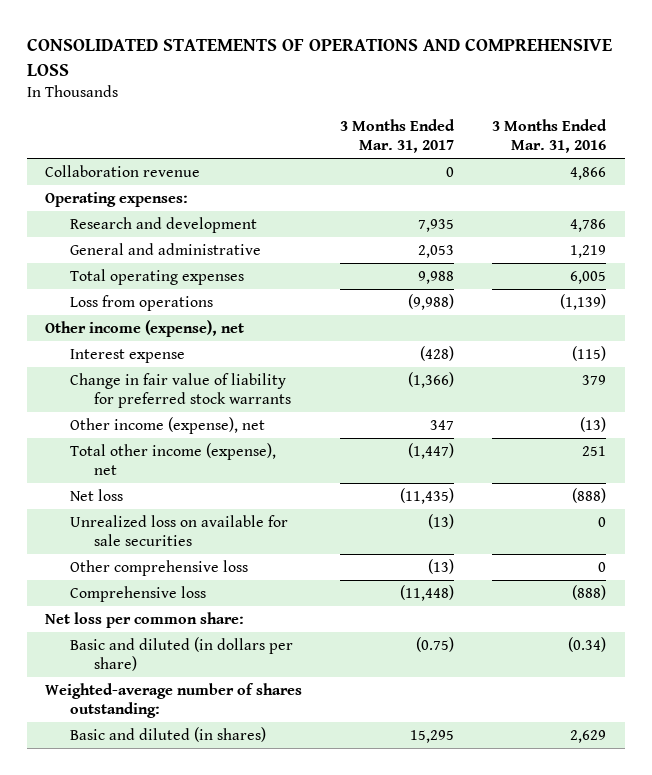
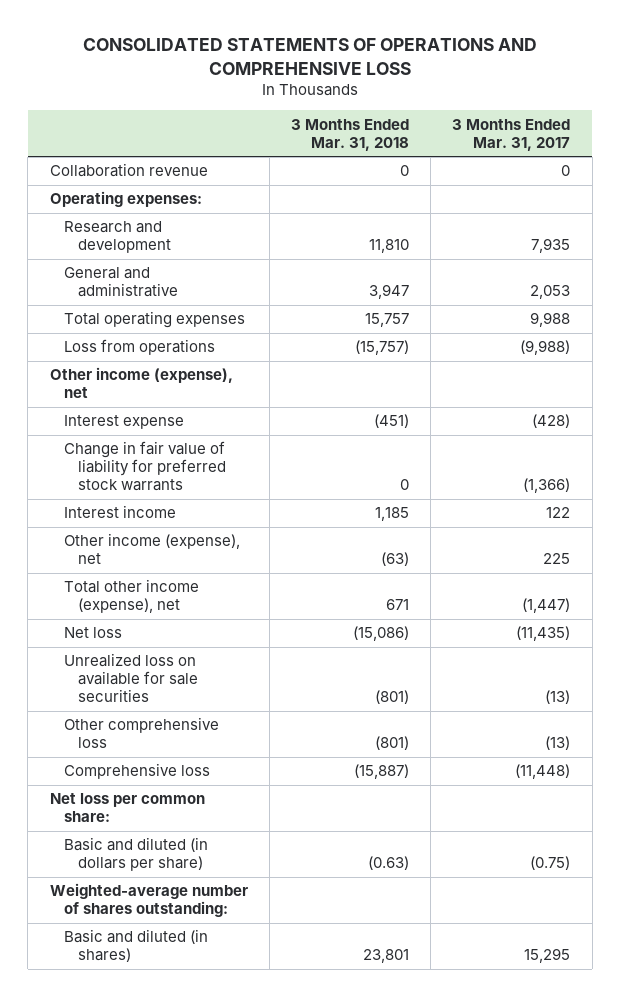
[492,119,608,154] 3 Months Ended Mar. 31, 2016 -> none
none -> [291,118,410,151] 3 Months Ended Mar. 31, 2018
none -> [63,505,176,519] Interest income
[430,420,455,431] 347 -> [543,553,571,565] 225

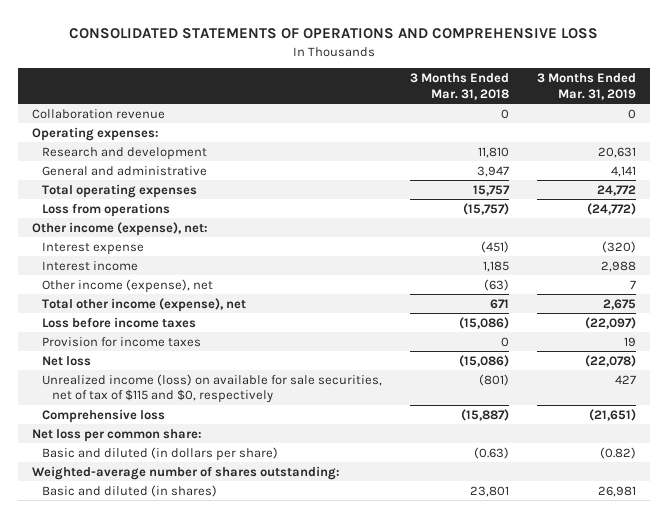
[452,118,571,151] 3 Months Ended Mar. 31, 2017 -> none
none -> [537,73,637,100] 3 Months Ended Mar. 31, 2019
[49,367,233,399] Other income (expense), net -> [32,221,209,236] Other income (expense), net:
[63,441,227,492] Change in fair value of liability for preferred stock warrants -> none
none -> [42,316,197,328] Loss before income taxes
none -> [42,336,202,347] Provision for income taxes
[63,717,219,749] Other comprehensive loss -> none
[63,653,199,703] Unrealized loss on available for sale securities -> [42,373,383,404] Unrealized income (loss) on available for sale securities, net of tax of $115 and $0, respectively

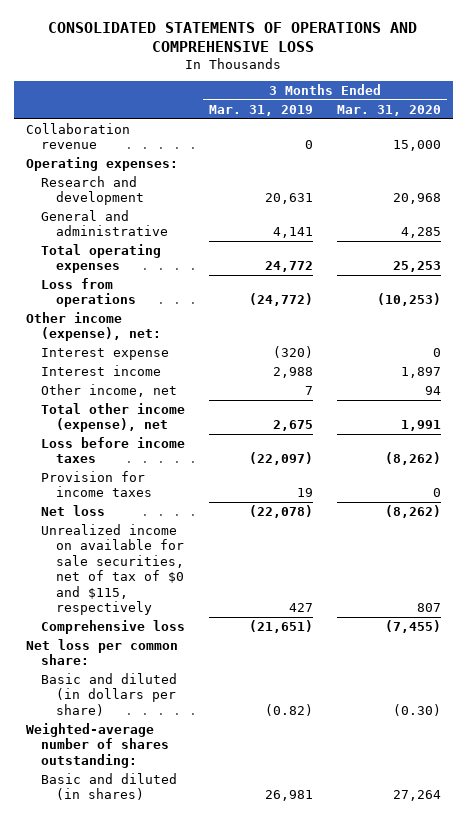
[410,73,510,100] 3 Months Ended Mar. 31, 2018 -> none
none -> [336,104,441,116] Mar. 31, 2020
[42,278,214,293] Other income (expense), net -> [40,383,177,397] Other income, net
[42,373,383,404] Unrealized income (loss) on available for sale securities, net of tax of $115 and $0, respectively -> [40,523,184,616] Unrealized income on available for sale securities, net of tax of $0 and $115, respectively

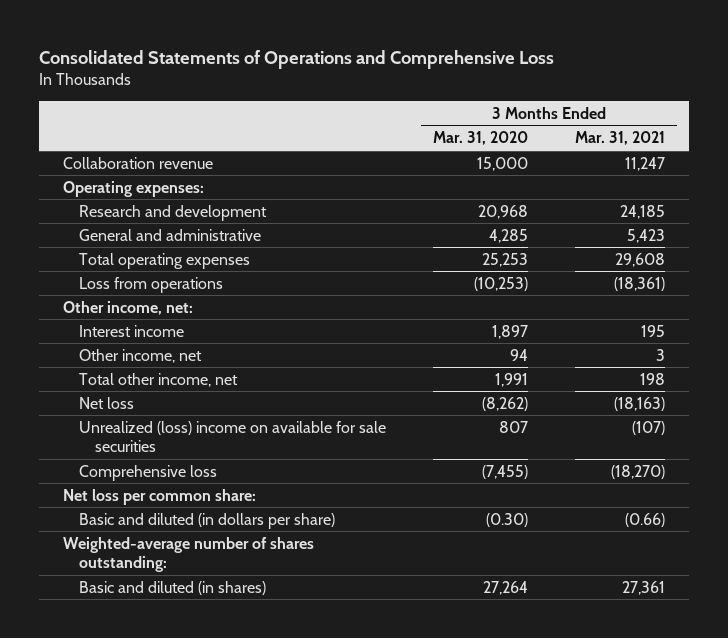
[48,21,418,53] CONSOLIDATED STATEMENTS OF OPERATIONS AND COMPREHENSIVE LOSS -> [39,49,555,69] Consolidated Statements of Operations and Comprehensive Loss
[208,104,313,116] Mar. 31, 2019 -> none
none -> [575,131,666,146] Mar. 31, 2021
[40,347,169,360] Interest expense -> none
[25,311,161,342] Other income (expense), net: -> [62,300,193,315] Other income, net:
[40,436,185,464] Loss before income taxes -> none
[40,470,152,498] Provision for income taxes -> none
[40,402,185,433] Total other income (expense), net -> [78,372,238,387] Total other income, net
[40,523,184,616] Unrealized income on available for sale securities, net of tax of $0 and $115, respectively -> [78,420,386,453] Unrealized (loss) income on available for sale securities

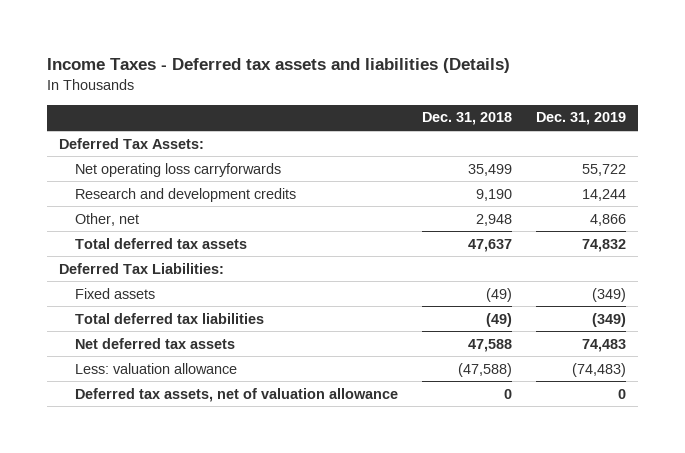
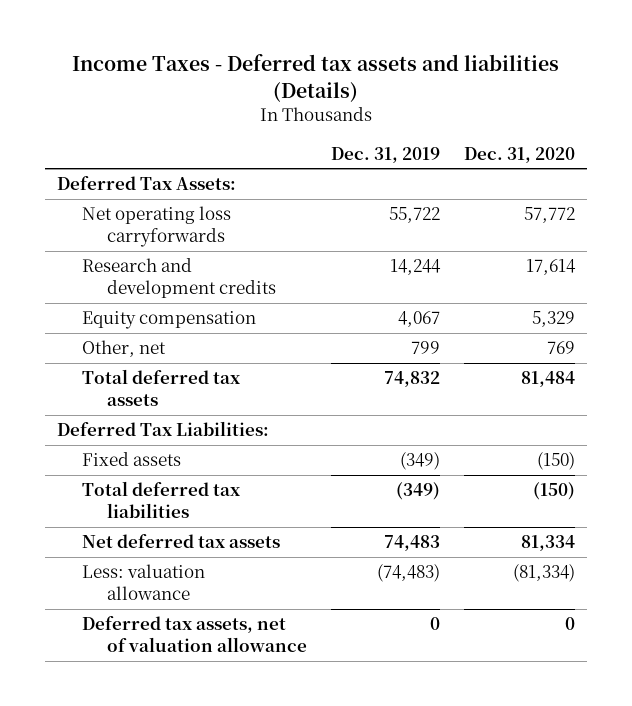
[421,112,512,126] Dec. 31, 2018 -> none
none -> [464,146,576,163] Dec. 31, 2020
none -> [82,311,257,330] Equity compensation
[589,213,626,226] 4,866 -> [411,341,441,355] 799

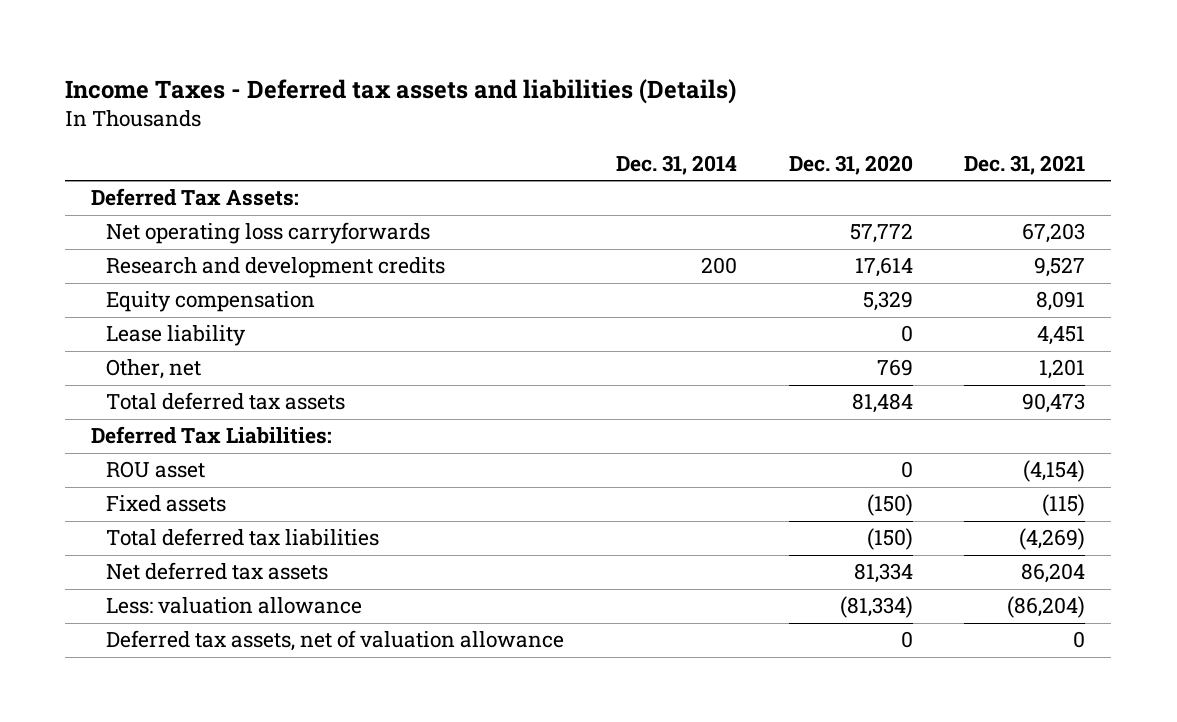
[331,146,441,163] Dec. 31, 2019 -> none
none -> [615,154,737,175] Dec. 31, 2014
none -> [964,154,1086,175] Dec. 31, 2021
none -> [105,325,246,347] Lease liability
none -> [105,461,205,479] ROU asset

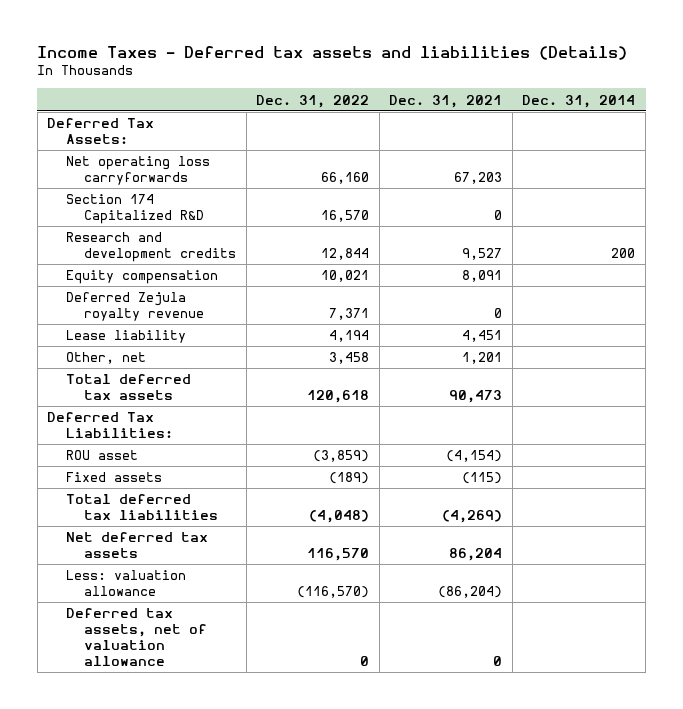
[788,154,913,175] Dec. 31, 2020 -> none
none -> [256,94,370,108] Dec. 31, 2022
none -> [65,194,205,225] Section 174 Capitalized R&D
none -> [65,292,205,322] Deferred Zejula royalty revenue

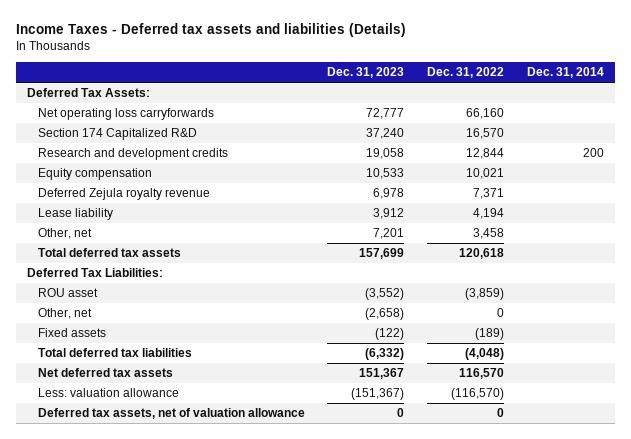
[389,94,503,108] Dec. 31, 2021 -> none
none -> [327,67,405,79] Dec. 31, 2023
none -> [37,307,92,319] Other, net

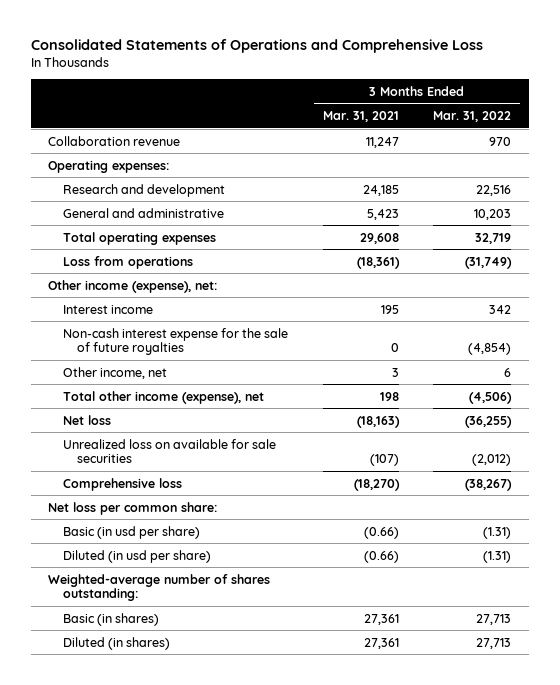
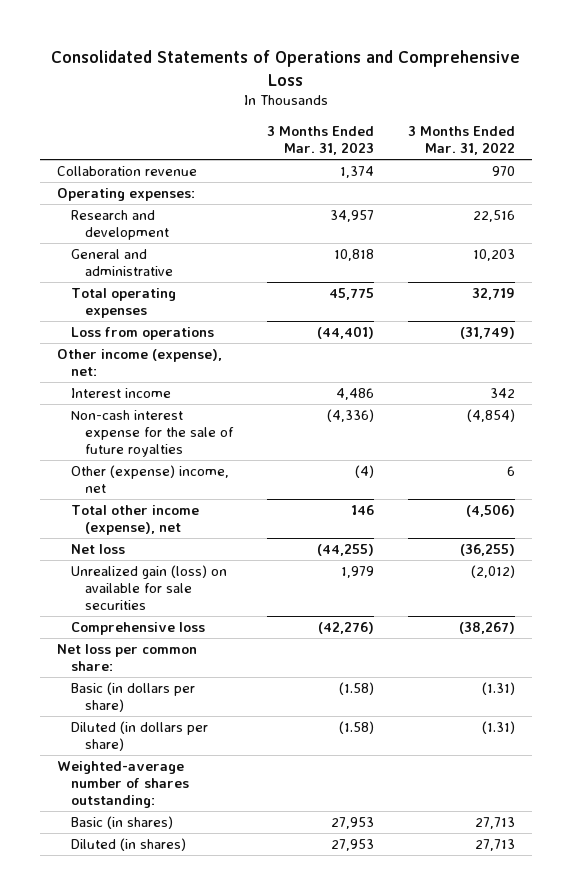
[322,111,399,123] Mar. 31, 2021 -> none
none -> [267,125,375,155] 3 Months Ended Mar. 31, 2023
[62,366,167,379] Other income, net -> [71,465,230,494] Other (expense) income, net
[62,438,276,464] Unrealized loss on available for sale securities -> [71,565,228,610] Unrealized gain (loss) on available for sale securities
[62,525,200,539] Basic (in usd per share) -> [71,682,196,713] Basic (in dollars per share)
[62,549,211,563] Diluted (in usd per share) -> [71,721,209,752] Diluted (in dollars per share)

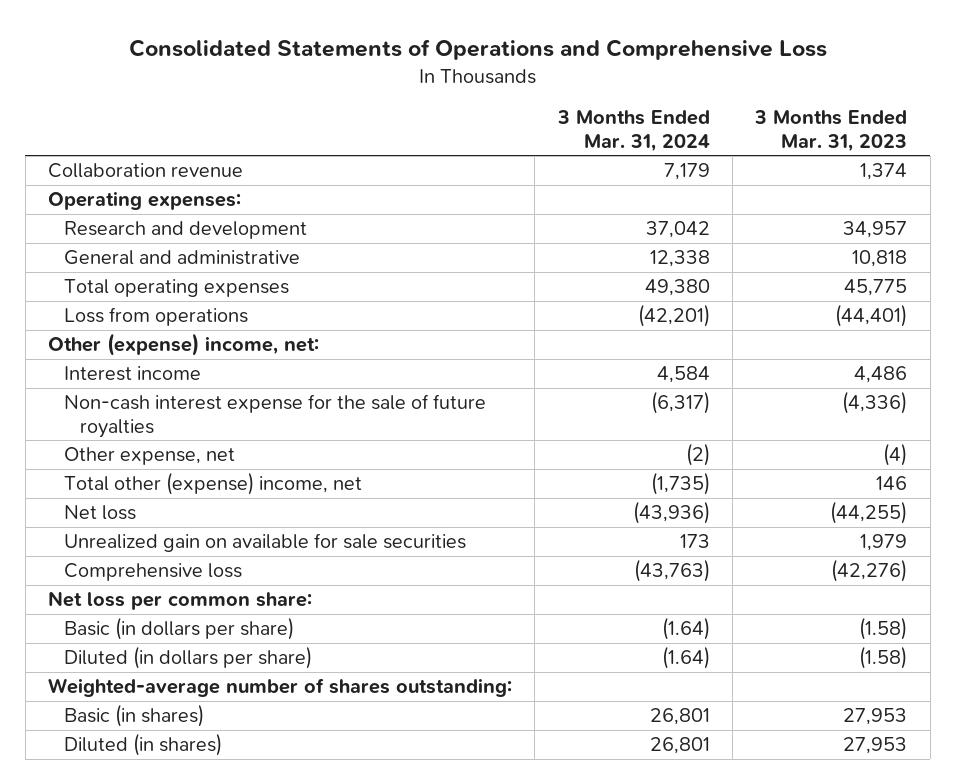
[408,125,516,155] 3 Months Ended Mar. 31, 2022 -> none
none -> [556,110,710,152] 3 Months Ended Mar. 31, 2024
[57,349,223,377] Other income (expense), net: -> [47,333,319,357] Other (expense) income, net:
[71,465,230,494] Other (expense) income, net -> [63,447,235,466] Other expense, net
[71,505,200,536] Total other income (expense), net -> [63,472,362,496] Total other (expense) income, net
[71,565,228,610] Unrealized gain (loss) on available for sale securities -> [63,533,466,553] Unrealized gain on available for sale securities

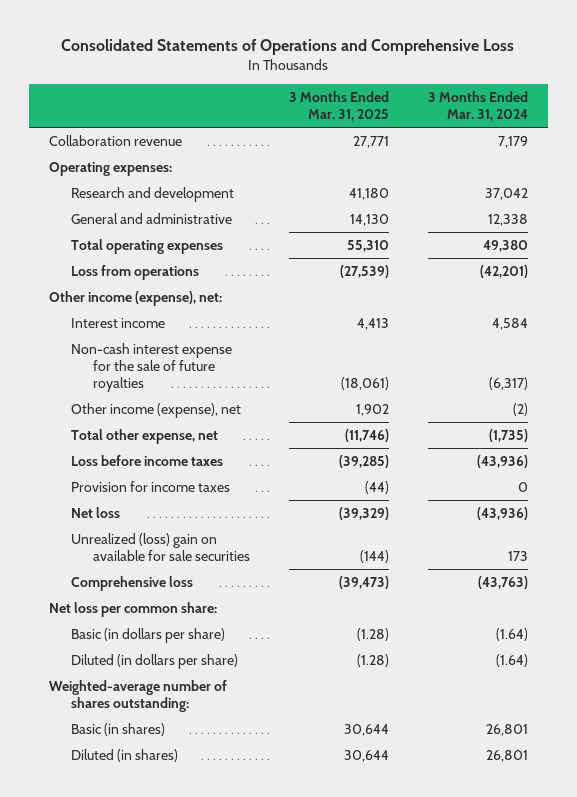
[754,110,908,152] 3 Months Ended Mar. 31, 2023 -> none
none -> [289,91,390,122] 3 Months Ended Mar. 31, 2025
[47,333,319,357] Other (expense) income, net: -> [48,290,222,306] Other income (expense), net:
[63,447,235,466] Other expense, net -> [70,402,241,418] Other income (expense), net
[63,472,362,496] Total other (expense) income, net -> [70,428,218,444] Total other expense, net
none -> [70,454,223,466] Loss before income taxes
none -> [70,480,230,492] Provision for income taxes
[63,533,466,553] Unrealized gain on available for sale securities -> [70,532,251,561] Unrealized (loss) gain on available for sale securities

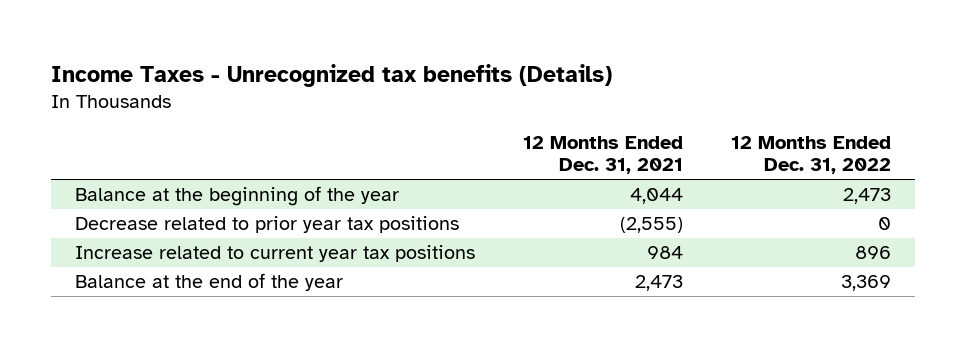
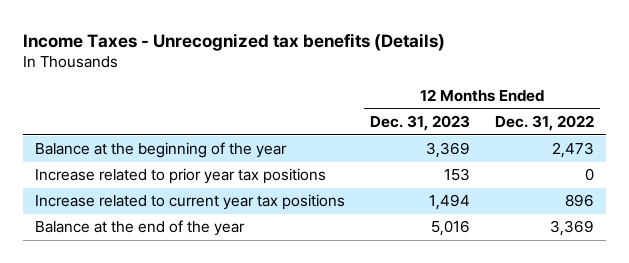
[523,135,684,175] 12 Months Ended Dec. 31, 2021 -> none
none -> [370,115,471,132] Dec. 31, 2023
[75,216,460,234] Decrease related to prior year tax positions -> [35,168,327,185] Increase related to prior year tax positions

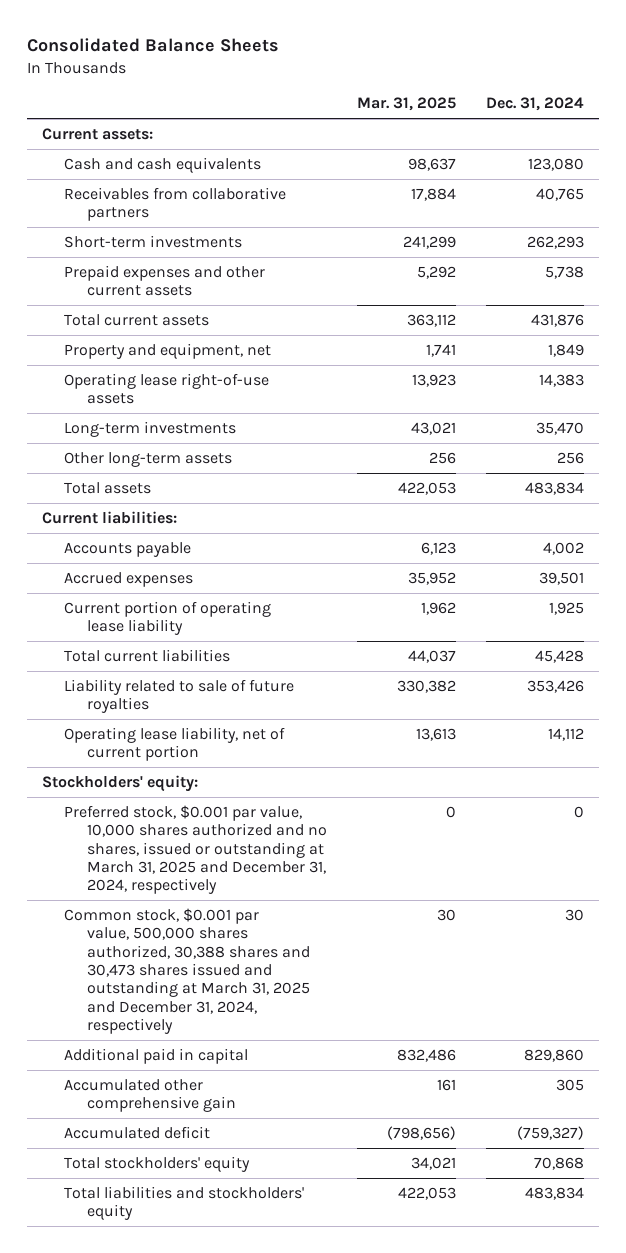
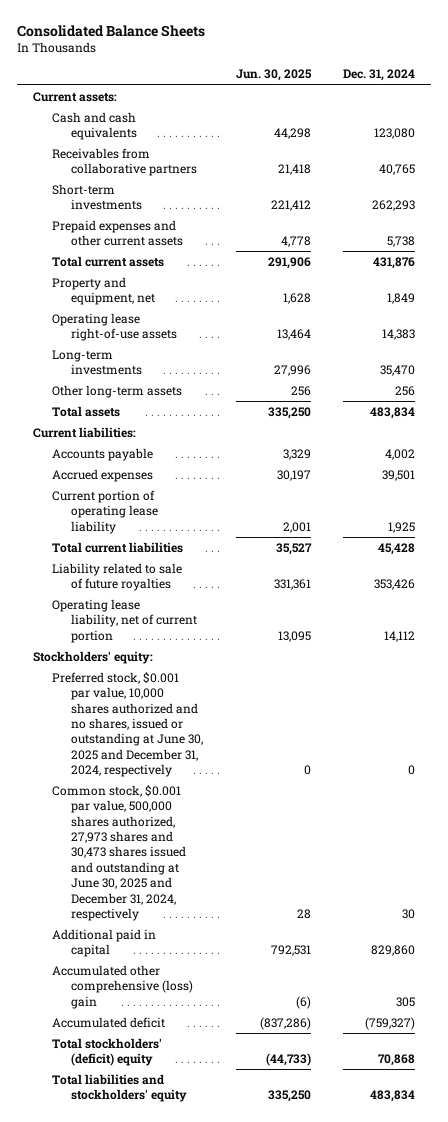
[357,97,457,112] Mar. 31, 2025 -> none
none -> [235,69,312,82] Jun. 30, 2025
[64,804,328,895] Preferred stock, $0.001 par value, 10,000 shares authorized and no shares, issued or outstanding at March 31, 2025 and December 31, 2024, respectively -> [52,671,204,778] Preferred stock, $0.001 par value, 10,000 shares authorized and no shares, issued or outstanding at June 30, 2025 and December 31, 2024, respectively
[64,907,311,1035] Common stock, $0.001 par value, 500,000 shares authorized, 30,388 shares and 30,473 shares issued and outstanding at March 31, 2025 and December 31, 2024, respectively -> [52,784,187,921] Common stock, $0.001 par value, 500,000 shares authorized, 27,973 shares and 30,473 shares issued and outstanding at June 30, 2025 and December 31, 2024, respectively
[64,1078,237,1113] Accumulated other comprehensive gain -> [52,964,194,1009] Accumulated other comprehensive (loss) gain
[64,1155,251,1172] Total stockholders' equity -> [52,1037,163,1067] Total stockholders' (deficit) equity

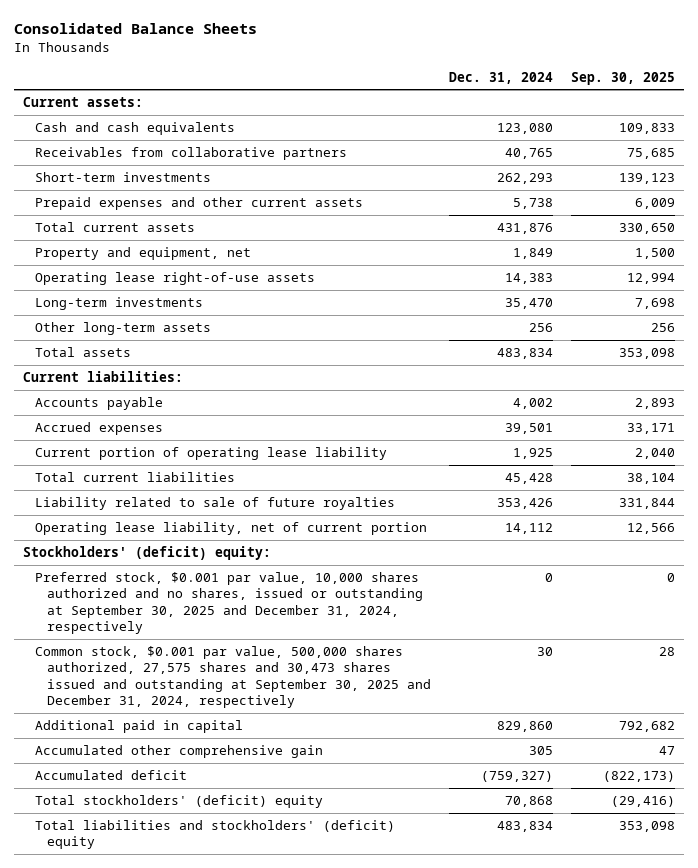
[235,69,312,82] Jun. 30, 2025 -> none
none -> [570,71,675,85] Sep. 30, 2025
[33,650,154,664] Stockholders' equity: -> [23,545,272,560] Stockholders' (deficit) equity:
[52,671,204,778] Preferred stock, $0.001 par value, 10,000 shares authorized and no shares, issued or outstanding at June 30, 2025 and December 31, 2024, respectively -> [35,571,423,635] Preferred stock, $0.001 par value, 10,000 shares authorized and no shares, issued or outstanding at September 30, 2025 and December 31, 2024, respectively
[52,784,187,921] Common stock, $0.001 par value, 500,000 shares authorized, 27,973 shares and 30,473 shares issued and outstanding at June 30, 2025 and December 31, 2024, respectively -> [35,645,431,709] Common stock, $0.001 par value, 500,000 shares authorized, 27,575 shares and 30,473 shares issued and outstanding at September 30, 2025 and December 31, 2024, respectively
[52,964,194,1009] Accumulated other comprehensive (loss) gain -> [35,744,324,758] Accumulated other comprehensive gain
[52,1073,188,1103] Total liabilities and stockholders' equity -> [35,819,396,850] Total liabilities and stockholders' (deficit) equity

